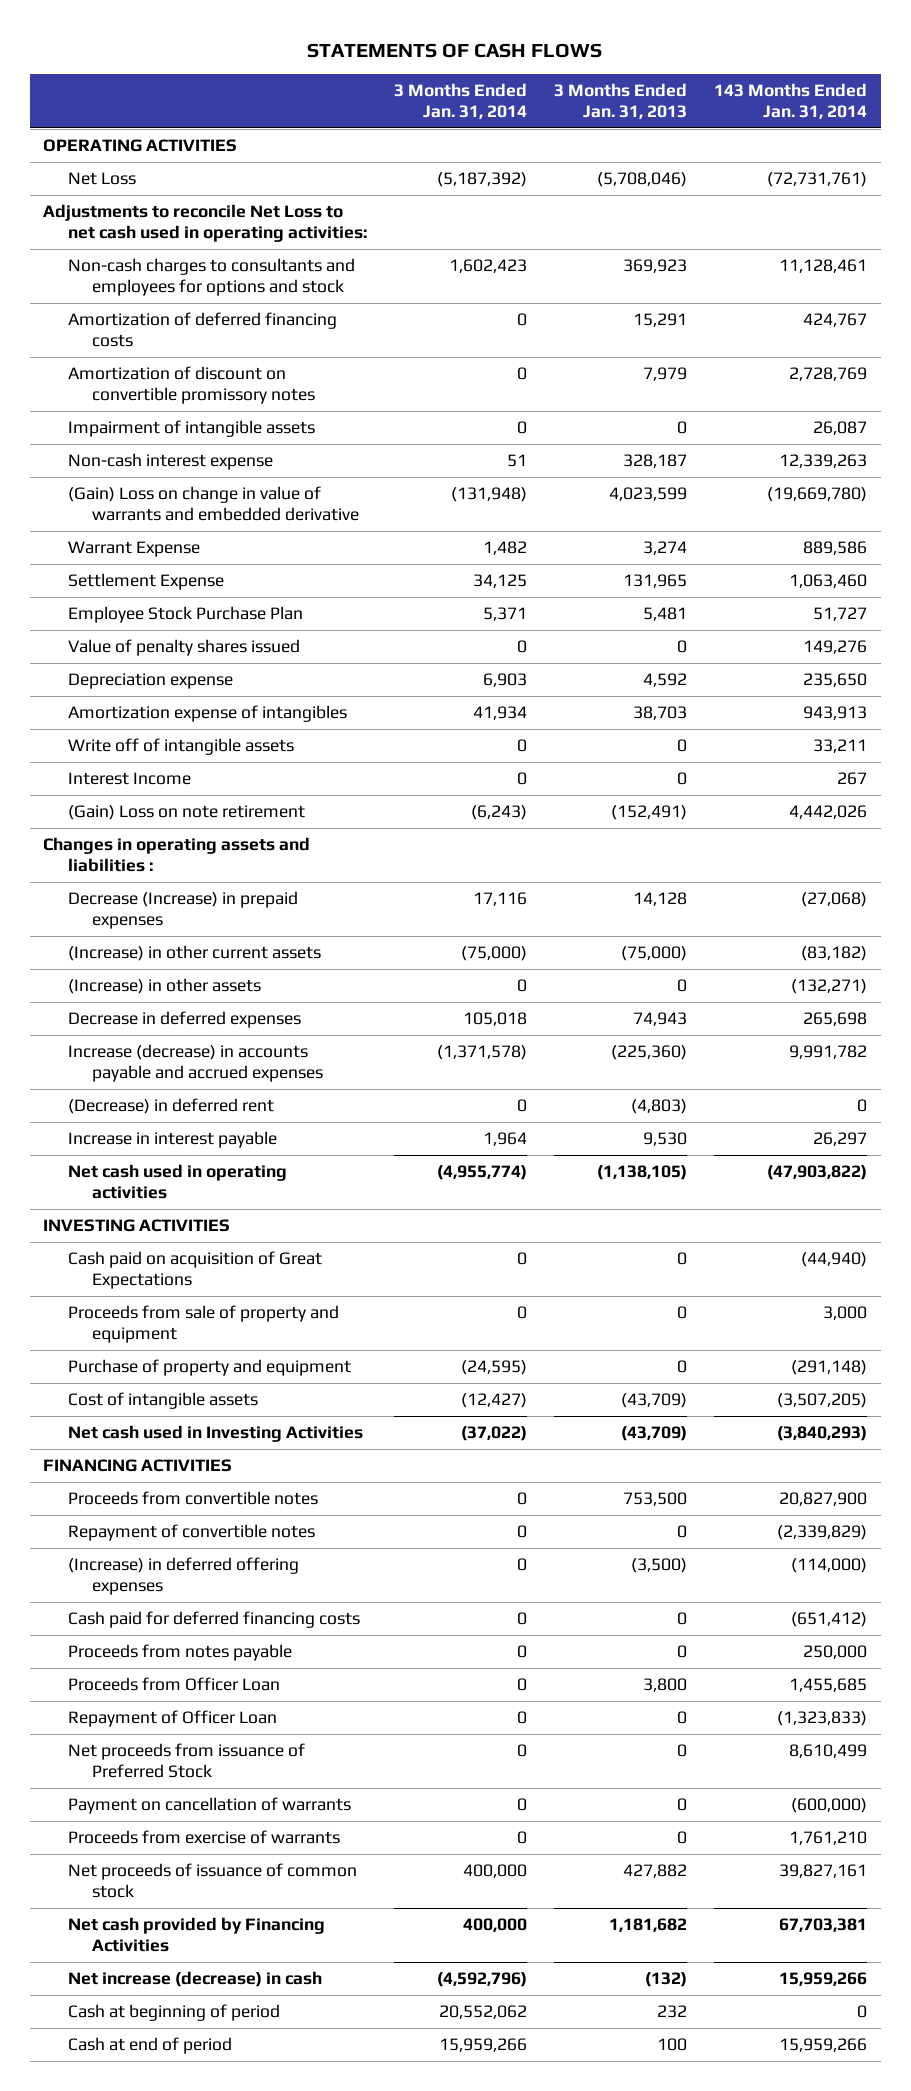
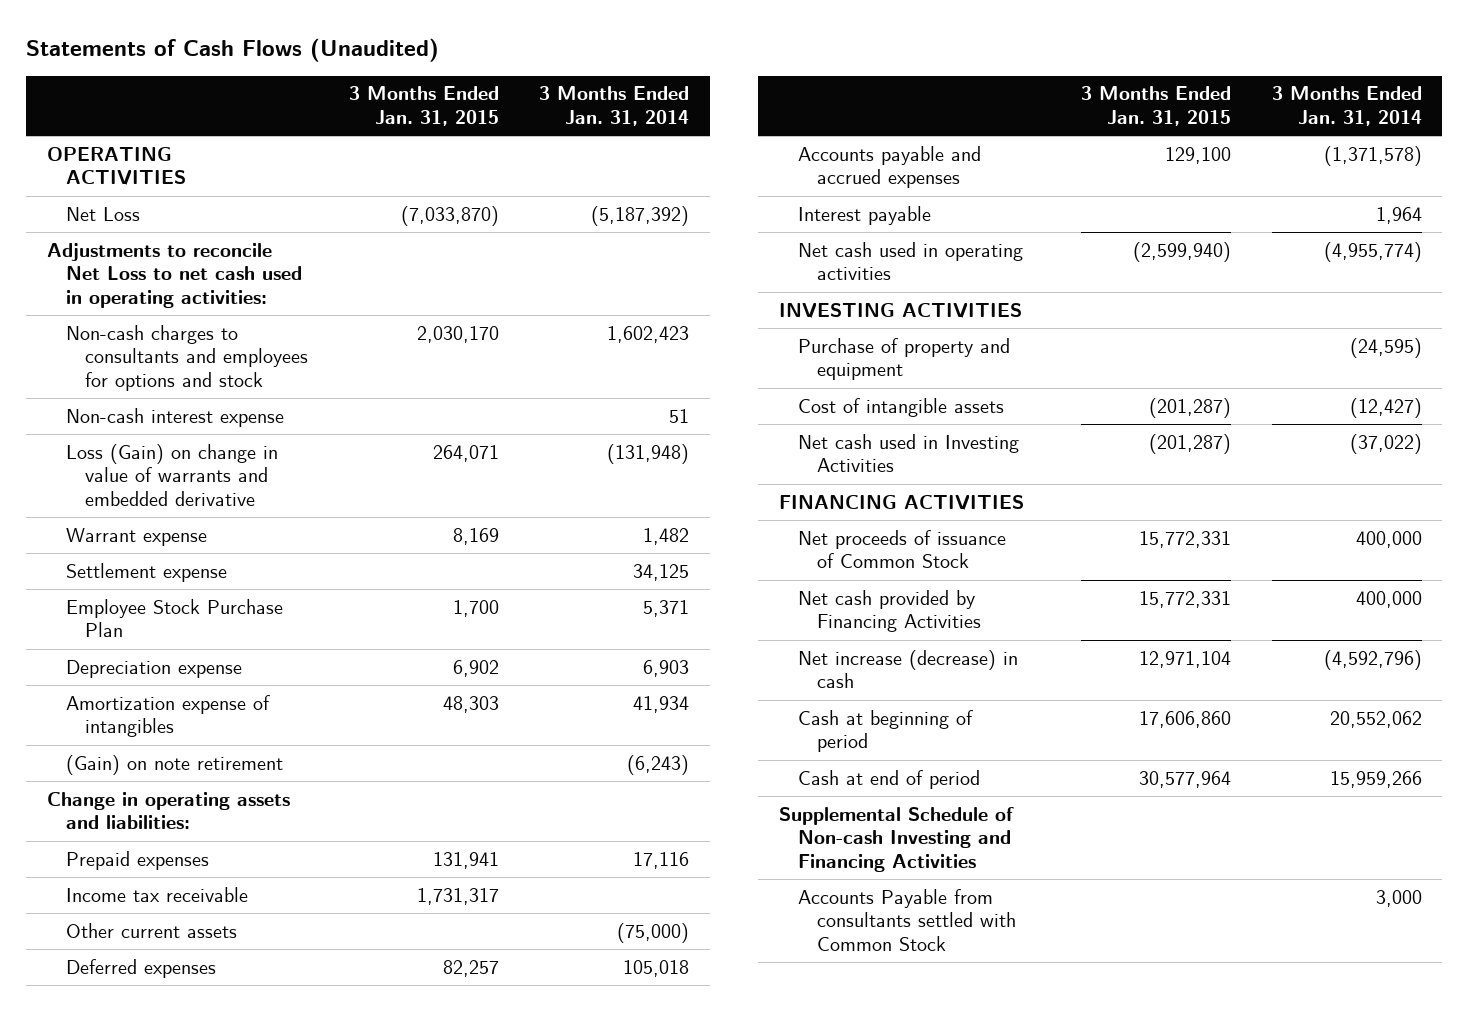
[307,42,603,58] STATEMENTS OF CASH FLOWS -> [26,38,440,63] Statements of Cash Flows (Unaudited)
[554,83,688,119] 3 Months Ended Jan. 31, 2013 -> none
[714,83,868,119] 143 Months Ended Jan. 31, 2014 -> none
none -> [348,86,499,127] 3 Months Ended Jan. 31, 2015
[67,312,337,347] Amortization of deferred financing costs -> none
[67,366,315,404] Amortization of discount on convertible promissory notes -> none
[67,420,315,438] Impairment of intangible assets -> none
[67,486,359,521] (Gain) Loss on change in value of warrants and embedded derivative -> [65,443,278,507] Loss (Gain) on change in value of warrants and embedded derivative
[67,541,200,558] Warrant Expense -> [65,527,207,546] Warrant expense
[67,573,224,591] Settlement Expense -> [65,562,227,582] Settlement expense
[67,639,300,657] Value of penalty shares issued -> none
[67,738,294,756] Write off of intangible assets -> none
[67,772,191,786] Interest Income -> none
[67,978,261,995] (Increase) in other assets -> none
[67,1098,274,1115] (Decrease) in deferred rent -> none
[67,805,305,821] (Gain) Loss on note retirement -> [65,754,283,775] (Gain) on note retirement
[43,837,311,872] Changes in operating assets and liabilities : -> [46,791,290,830] Change in operating assets and liabilities:
[67,891,298,929] Decrease (Increase) in prepaid expenses -> [65,850,209,870] Prepaid expenses
none -> [65,886,248,902] Income tax receivable
[67,945,321,962] (Increase) in other current assets -> [65,922,237,938] Other current assets
[67,1011,301,1029] Decrease in deferred expenses -> [65,958,216,978] Deferred expenses
[67,1044,323,1082] Increase (decrease) in accounts payable and accrued expenses -> [797,145,981,189] Accounts payable and accrued expenses
[67,1131,277,1149] Increase in interest payable -> [797,205,931,225] Interest payable
[67,1251,322,1289] Cash paid on acquisition of Great Expectations -> none
[67,1305,339,1343] Proceeds from sale of property and equipment -> none
[67,1491,318,1506] Proceeds from convertible notes -> none
[67,1524,315,1542] Repayment of convertible notes -> none
[67,1557,299,1595] (Increase) in deferred offering expenses -> none
[67,1611,360,1629] Cash paid for deferred financing costs -> none
[67,1644,292,1662] Proceeds from notes payable -> none
[67,1677,280,1692] Proceeds from Officer Loan -> none
[67,1710,277,1728] Repayment of Officer Loan -> none
[67,1743,305,1778] Net proceeds from issuance of Preferred Stock -> none
[67,1797,351,1815] Payment on cancellation of warrants -> none
[67,1830,340,1845] Proceeds from exercise of warrants -> none
[67,1863,357,1898] Net proceeds of issuance of common stock -> [797,529,1006,569] Net proceeds of issuance of Common Stock
none -> [778,806,1014,873] Supplemental Schedule of Non-cash Investing and Financing Activities
none -> [797,888,1017,952] Accounts Payable from consultants settled with Common Stock

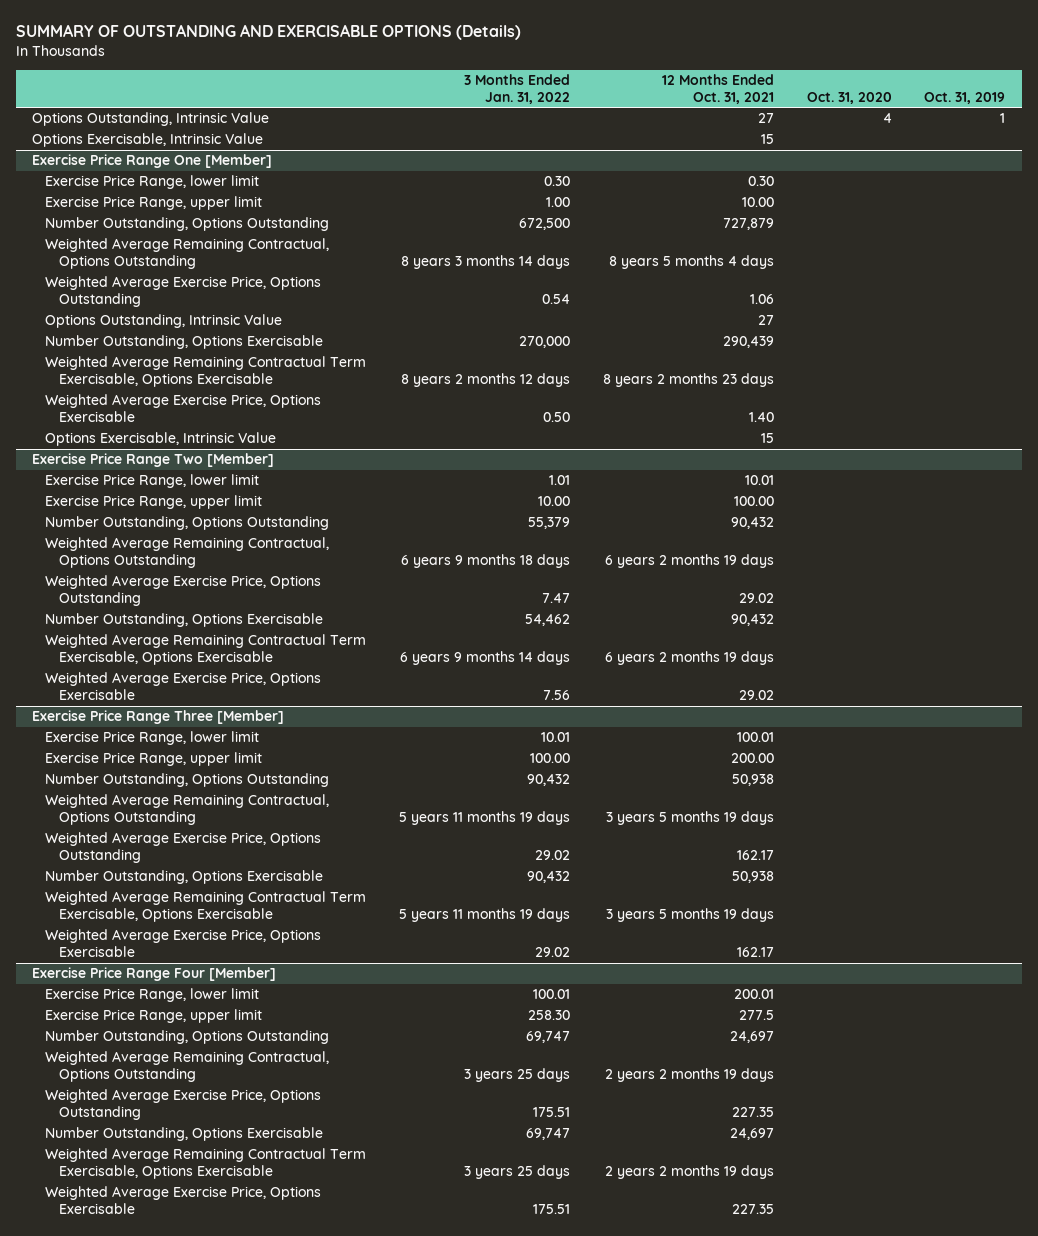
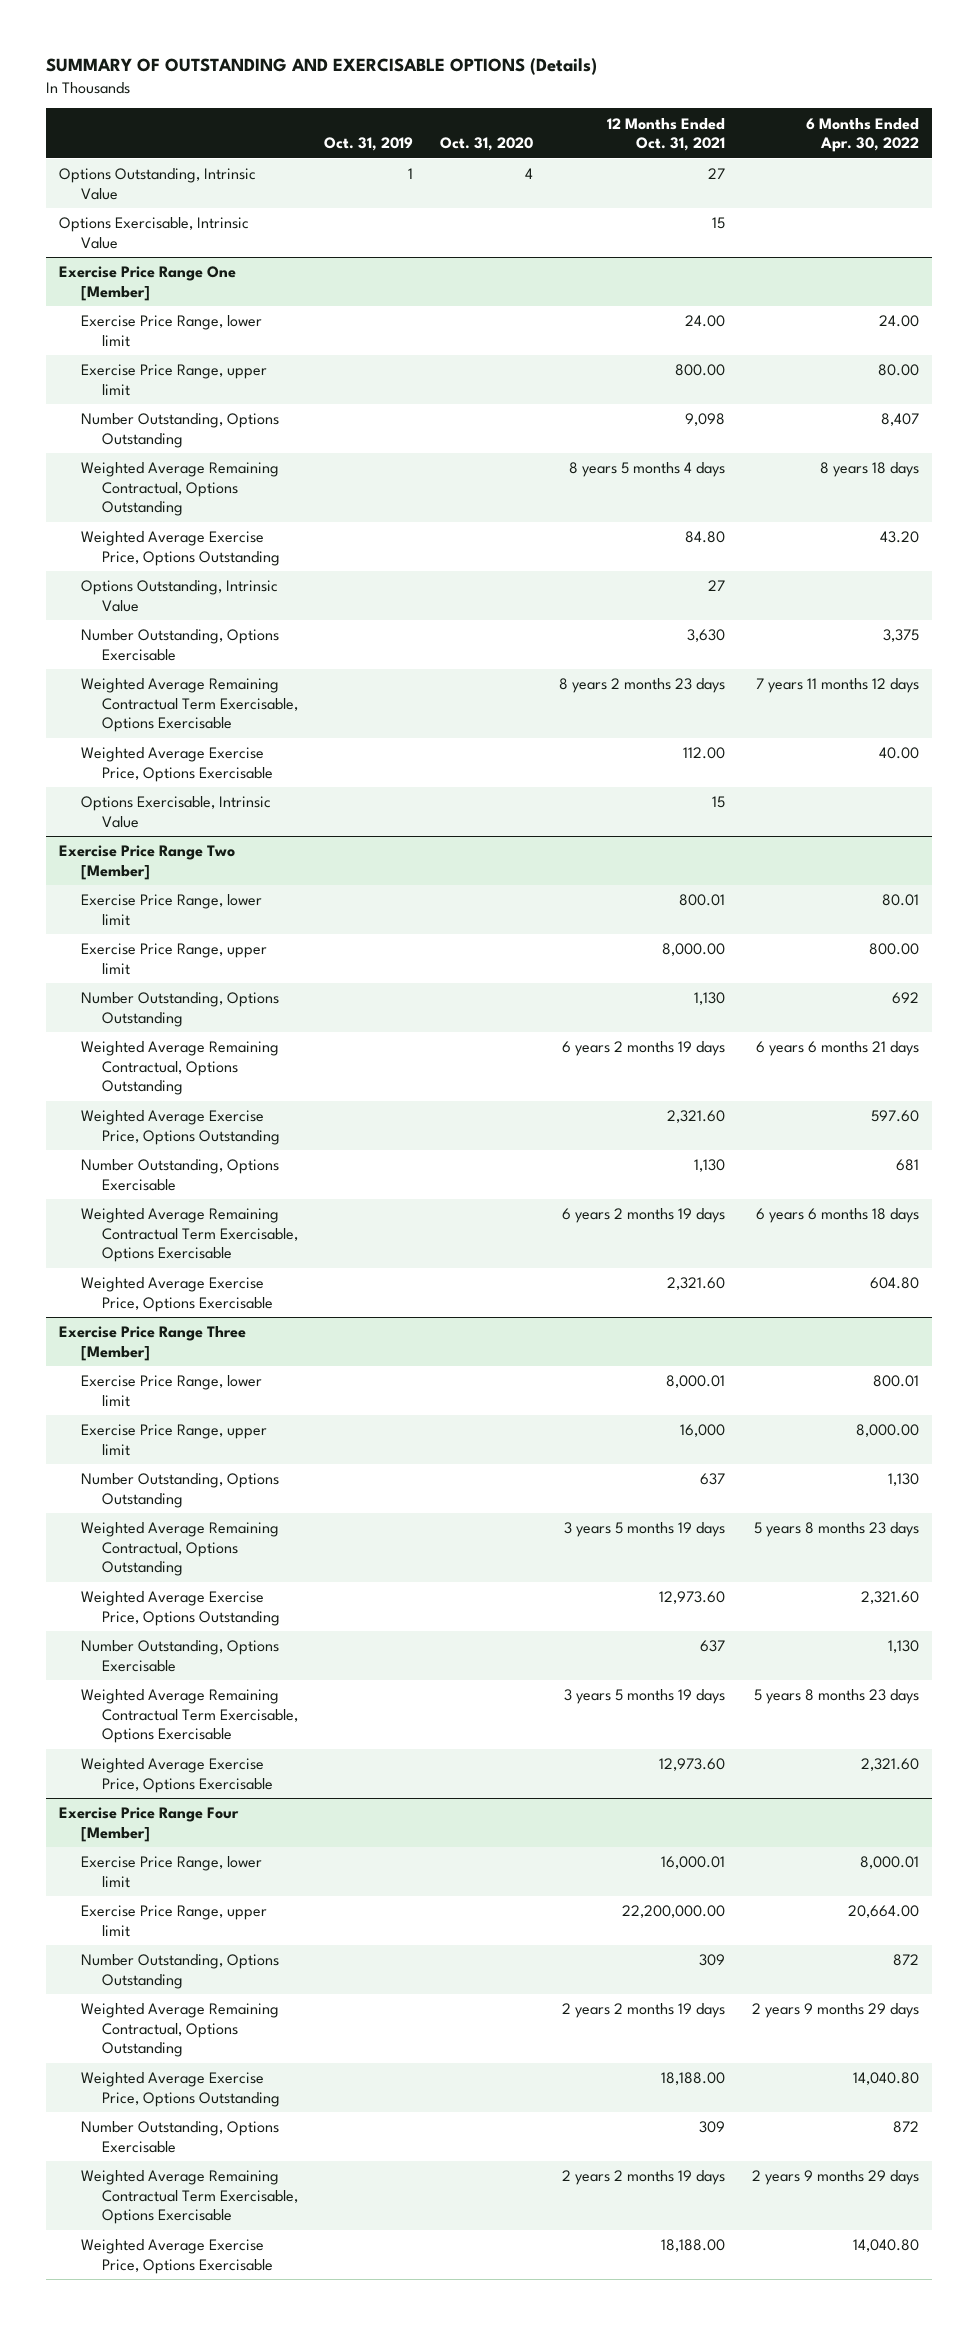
[464,73,571,104] 3 Months Ended Jan. 31, 2022 -> none
none -> [805,117,919,153] 6 Months Ended Apr. 30, 2022
[747,176,774,187] 0.30 -> [685,315,726,328] 24.00
[741,197,774,208] 10.00 -> [675,364,726,377] 800.00
[722,218,774,231] 727,879 -> [685,413,726,427] 9,098
[749,294,774,305] 1.06 -> [685,531,726,544] 84.80
[722,336,774,349] 290,439 -> [687,629,726,643] 3,630
[748,412,774,423] 1.40 -> [683,747,726,760] 112.00
[744,475,774,486] 10.01 -> [679,894,726,907] 800.01
[733,496,774,507] 100.00 -> [662,943,726,957] 8,000.00
[730,517,774,530] 90,432 -> [694,992,726,1006] 1,130
[738,593,774,604] 29.02 -> [667,1110,726,1124] 2,321.60
[730,614,774,627] 90,432 -> [694,1159,726,1173] 1,130
[738,690,774,701] 29.02 -> [667,1277,726,1291] 2,321.60
[736,732,774,743] 100.01 -> [666,1375,726,1389] 8,000.01
[730,753,774,764] 200.00 -> [680,1424,726,1438] 16,000
[731,774,774,787] 50,938 -> [700,1473,726,1486] 637
[736,850,774,861] 162.17 -> [659,1591,726,1605] 12,973.60
[731,871,774,884] 50,938 -> [700,1640,726,1653] 637
[736,947,774,958] 162.17 -> [659,1758,726,1772] 12,973.60
[733,989,774,1000] 200.01 -> [661,1856,726,1870] 16,000.01
[738,1010,774,1021] 277.5 -> [622,1905,726,1919] 22,200,000.00
[729,1031,774,1044] 24,697 -> [699,1954,726,1967] 309
[731,1107,774,1118] 227.35 -> [661,2072,726,2086] 18,188.00
[729,1128,774,1141] 24,697 -> [699,2121,726,2134] 309
[731,1204,774,1215] 227.35 -> [661,2239,726,2253] 18,188.00

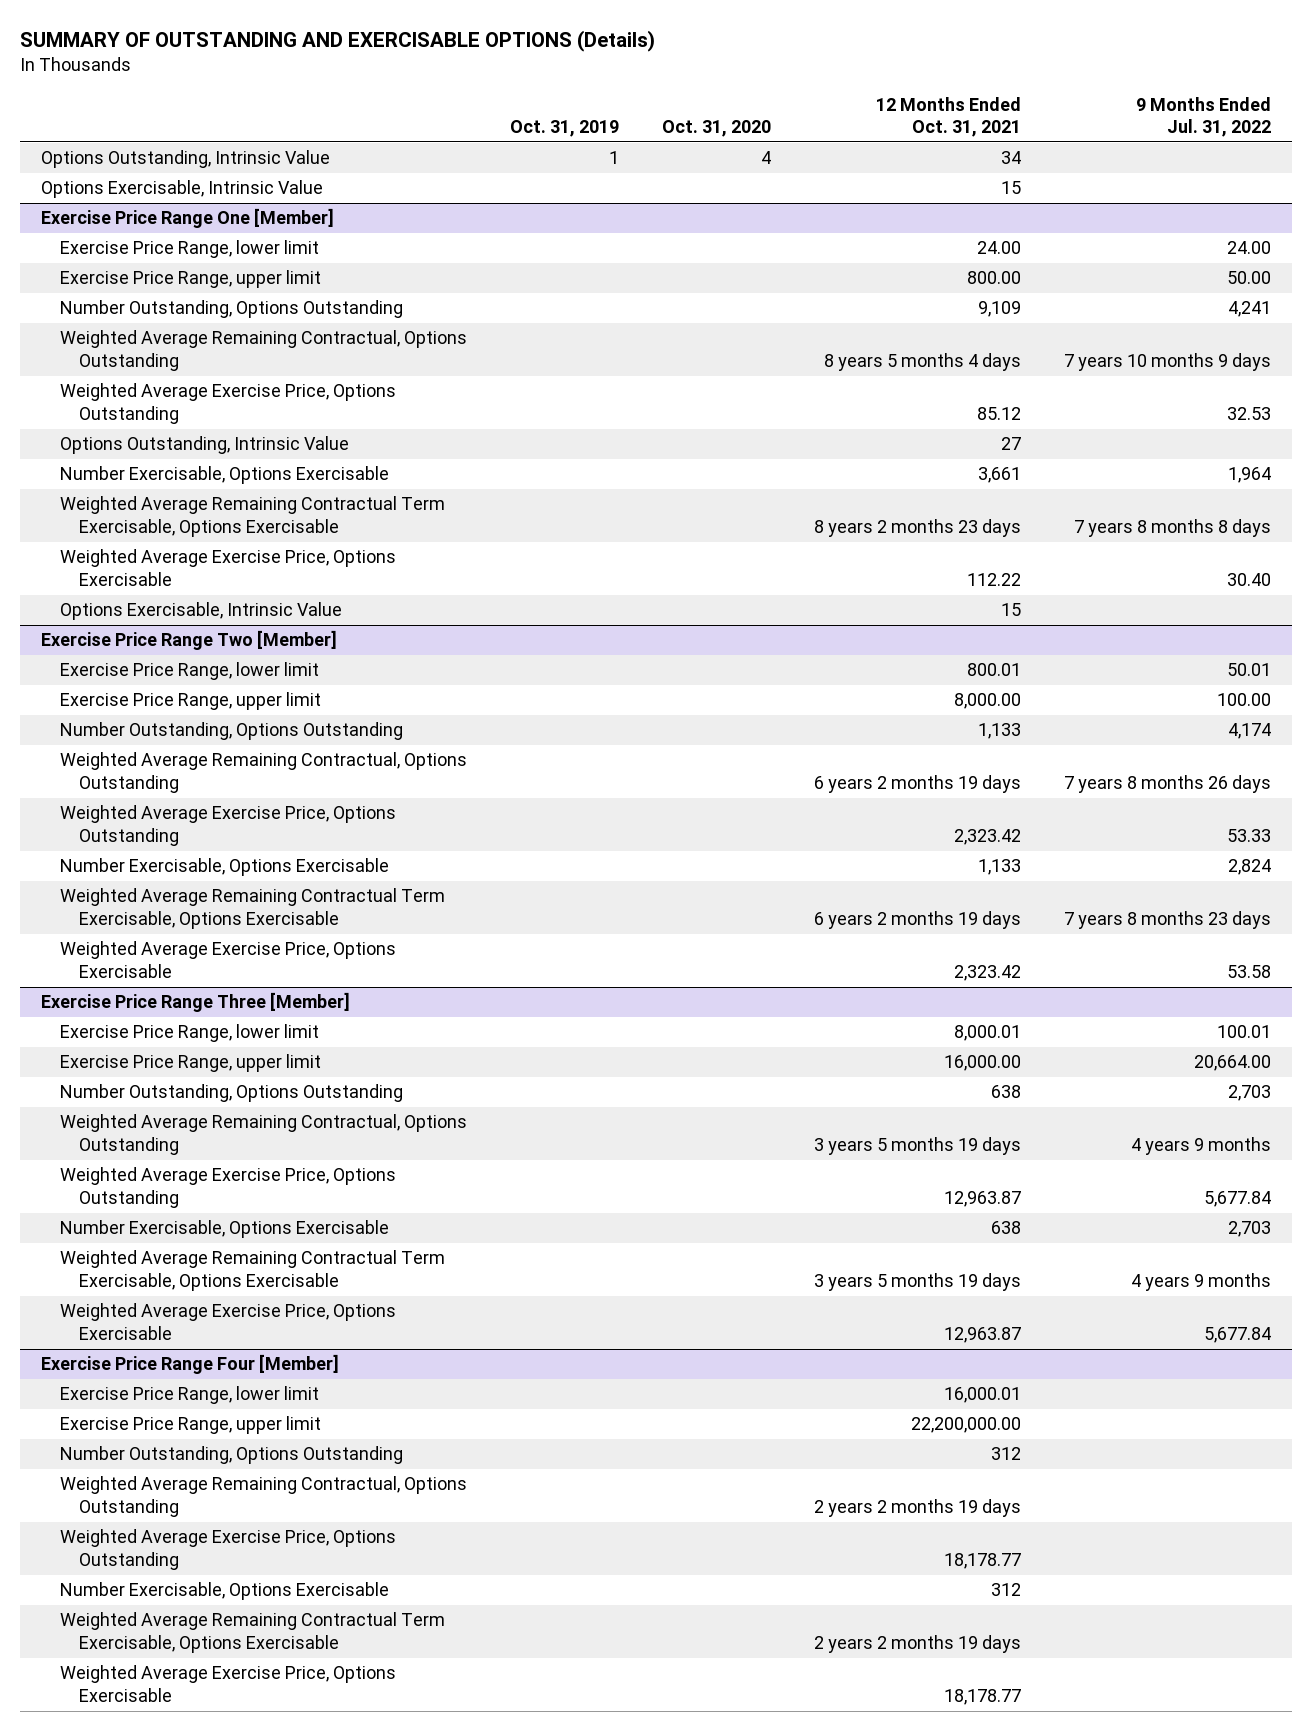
[805,117,919,153] 6 Months Ended Apr. 30, 2022 -> none
none -> [1135,96,1271,138] 9 Months Ended Jul. 31, 2022
[708,168,726,180] 27 -> [1000,151,1021,165] 34
[685,413,726,427] 9,098 -> [977,301,1021,318] 9,109
[685,531,726,544] 84.80 -> [976,406,1021,420] 85.12
[80,629,279,661] Number Outstanding, Options Exercisable -> [60,466,390,485] Number Exercisable, Options Exercisable
[687,629,726,643] 3,630 -> [977,467,1021,484] 3,661
[683,747,726,760] 112.00 -> [966,572,1021,586] 112.22
[694,992,726,1006] 1,130 -> [977,723,1021,740] 1,133
[667,1110,726,1124] 2,321.60 -> [953,828,1021,845] 2,323.42
[80,1159,279,1191] Number Outstanding, Options Exercisable -> [60,858,390,877] Number Exercisable, Options Exercisable
[694,1159,726,1173] 1,130 -> [977,859,1021,876] 1,133
[667,1277,726,1291] 2,321.60 -> [953,964,1021,981] 2,323.42
[680,1424,726,1438] 16,000 -> [943,1055,1021,1072] 16,000.00
[700,1473,726,1486] 637 -> [990,1085,1021,1099] 638
[659,1591,726,1605] 12,973.60 -> [943,1190,1021,1207] 12,963.87
[80,1640,279,1672] Number Outstanding, Options Exercisable -> [60,1220,390,1239] Number Exercisable, Options Exercisable
[700,1640,726,1653] 637 -> [990,1221,1021,1235] 638
[659,1758,726,1772] 12,973.60 -> [943,1326,1021,1343] 12,963.87
[699,1954,726,1967] 309 -> [990,1447,1021,1461] 312
[661,2072,726,2086] 18,188.00 -> [943,1552,1021,1569] 18,178.77
[80,2121,279,2153] Number Outstanding, Options Exercisable -> [60,1582,390,1601] Number Exercisable, Options Exercisable
[699,2121,726,2134] 309 -> [990,1583,1021,1597] 312
[661,2239,726,2253] 18,188.00 -> [943,1688,1021,1705] 18,178.77

